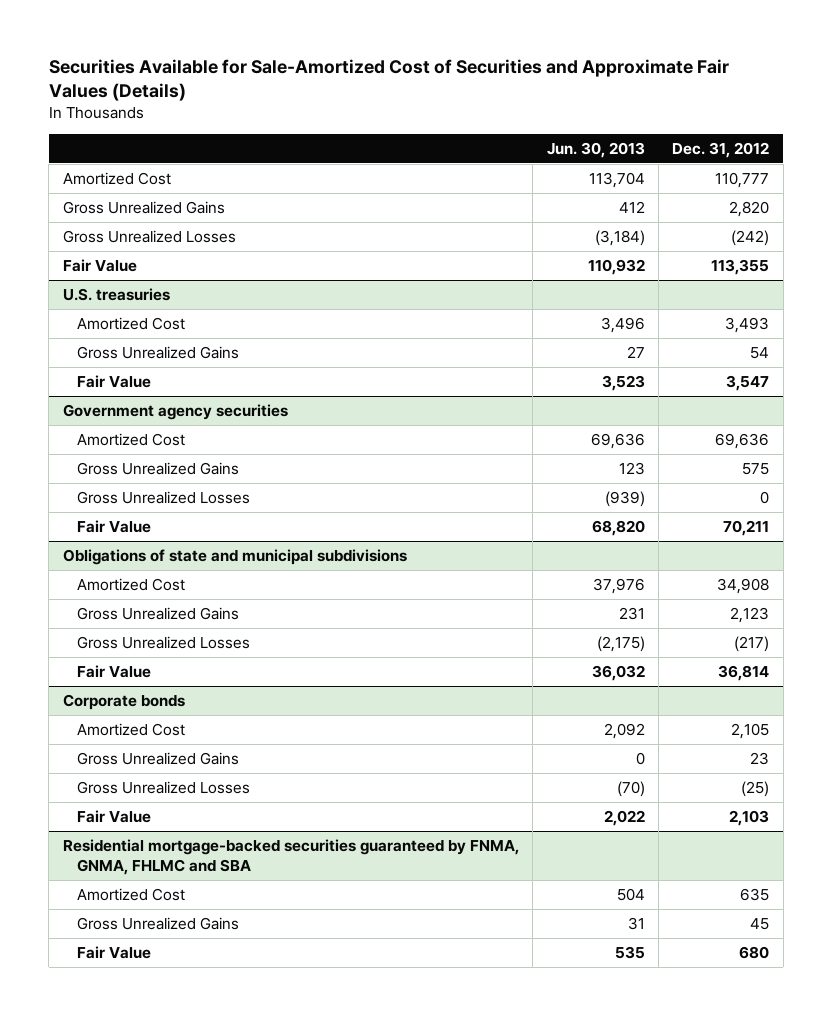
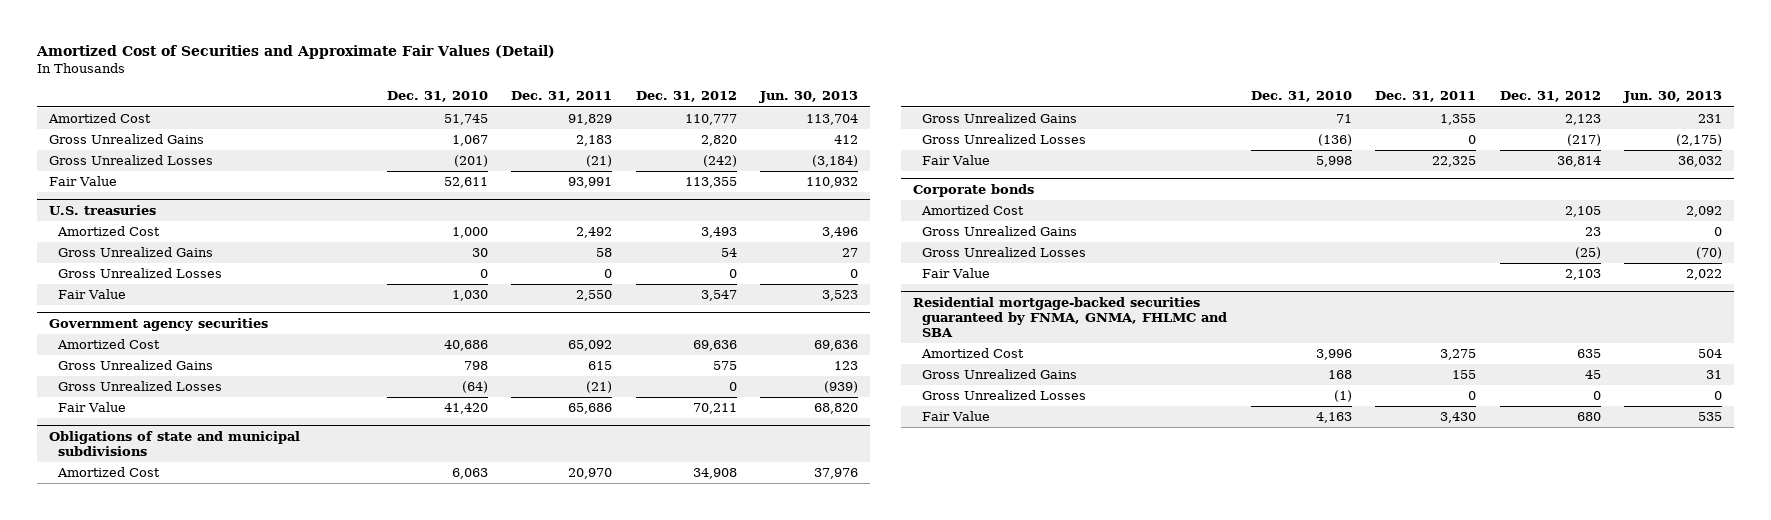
[48,59,729,102] Securities Available for Sale-Amortized Cost of Securities and Approximate Fair Values (Details) -> [35,44,555,59] Amortized Cost of Securities and Approximate Fair Values (Detail)
none -> [386,91,488,103] Dec. 31, 2010
none -> [511,91,613,103] Dec. 31, 2011
none -> [58,268,223,279] Gross Unrealized Losses
none -> [922,390,1087,401] Gross Unrealized Losses

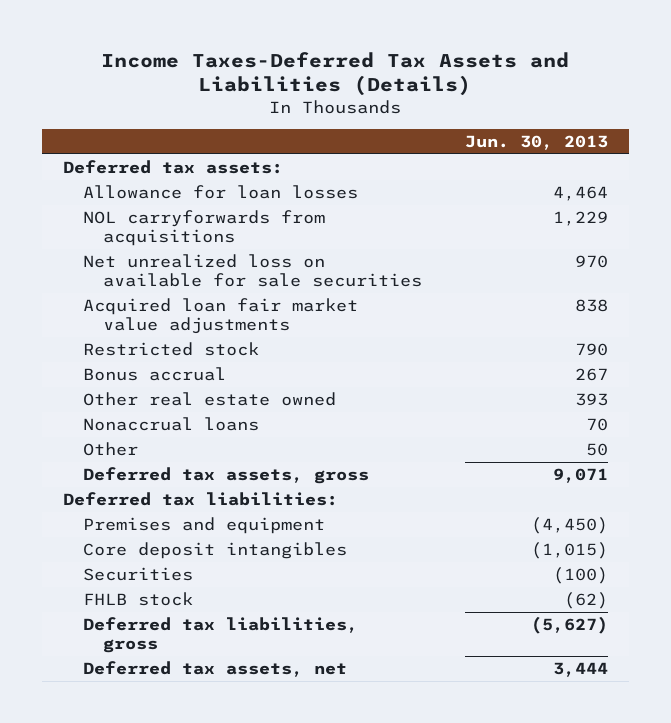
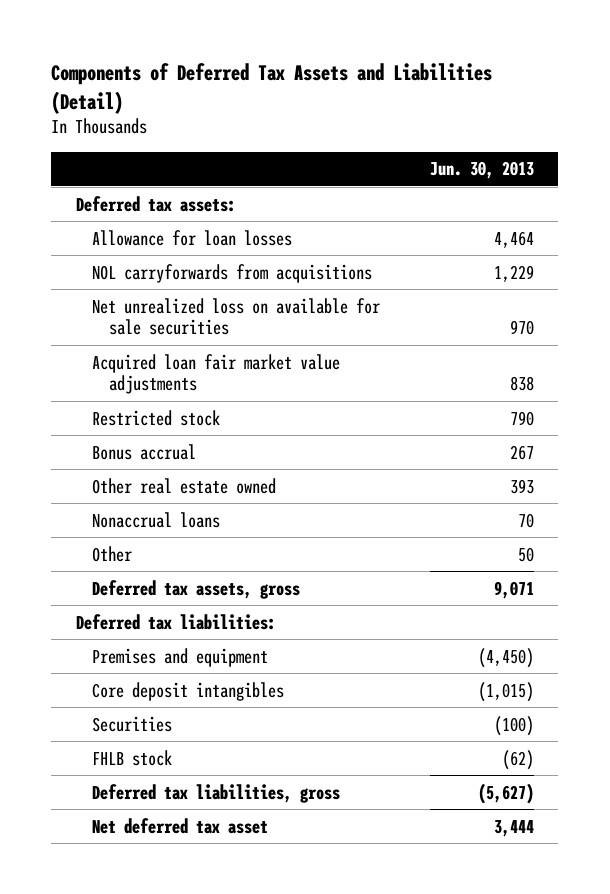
[101,51,570,97] Income Taxes-Deferred Tax Assets and Liabilities (Details) -> [51,62,493,114] Components of Deferred Tax Assets and Liabilities (Detail)
[83,661,348,678] Deferred tax assets, net -> [92,817,269,834] Net deferred tax asset

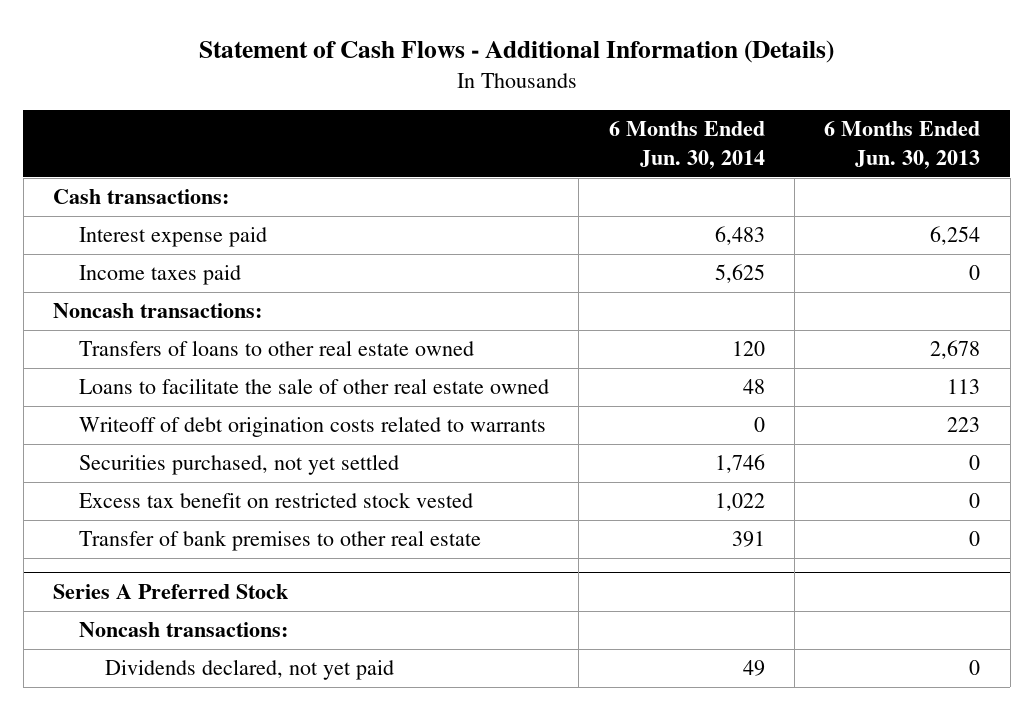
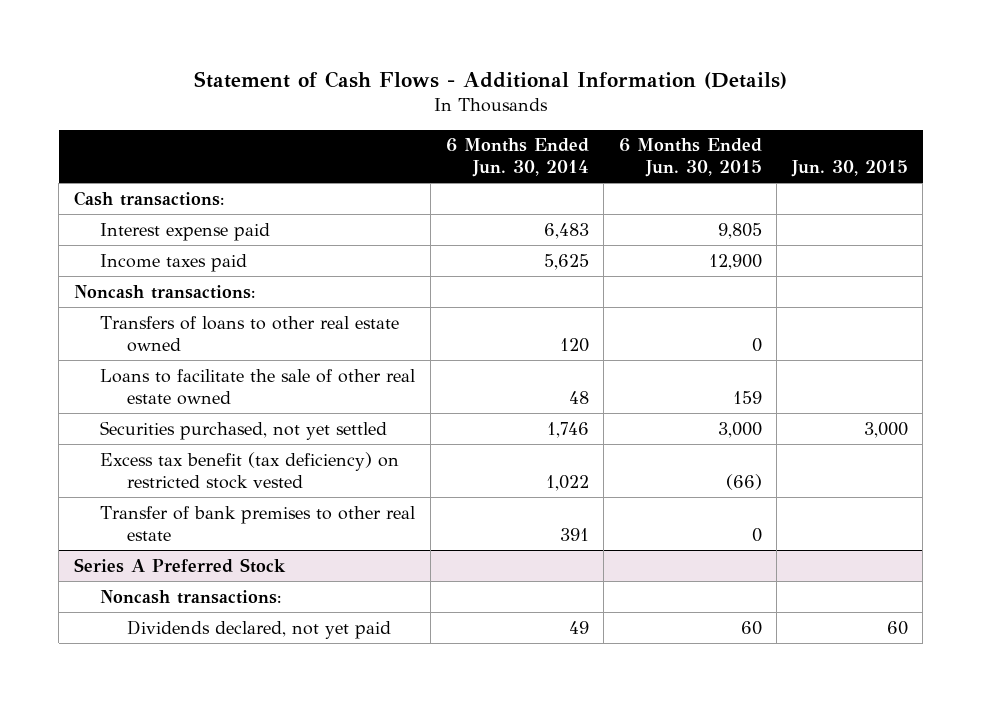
[824,121,981,169] 6 Months Ended Jun. 30, 2013 -> none
none -> [618,138,762,178] 6 Months Ended Jun. 30, 2015
none -> [790,160,908,178] Jun. 30, 2015
[79,416,547,438] Writeoff of debt origination costs related to warrants -> none
[79,492,474,509] Excess tax benefit on restricted stock vested -> [100,451,400,489] Excess tax benefit (tax deficiency) on restricted stock vested

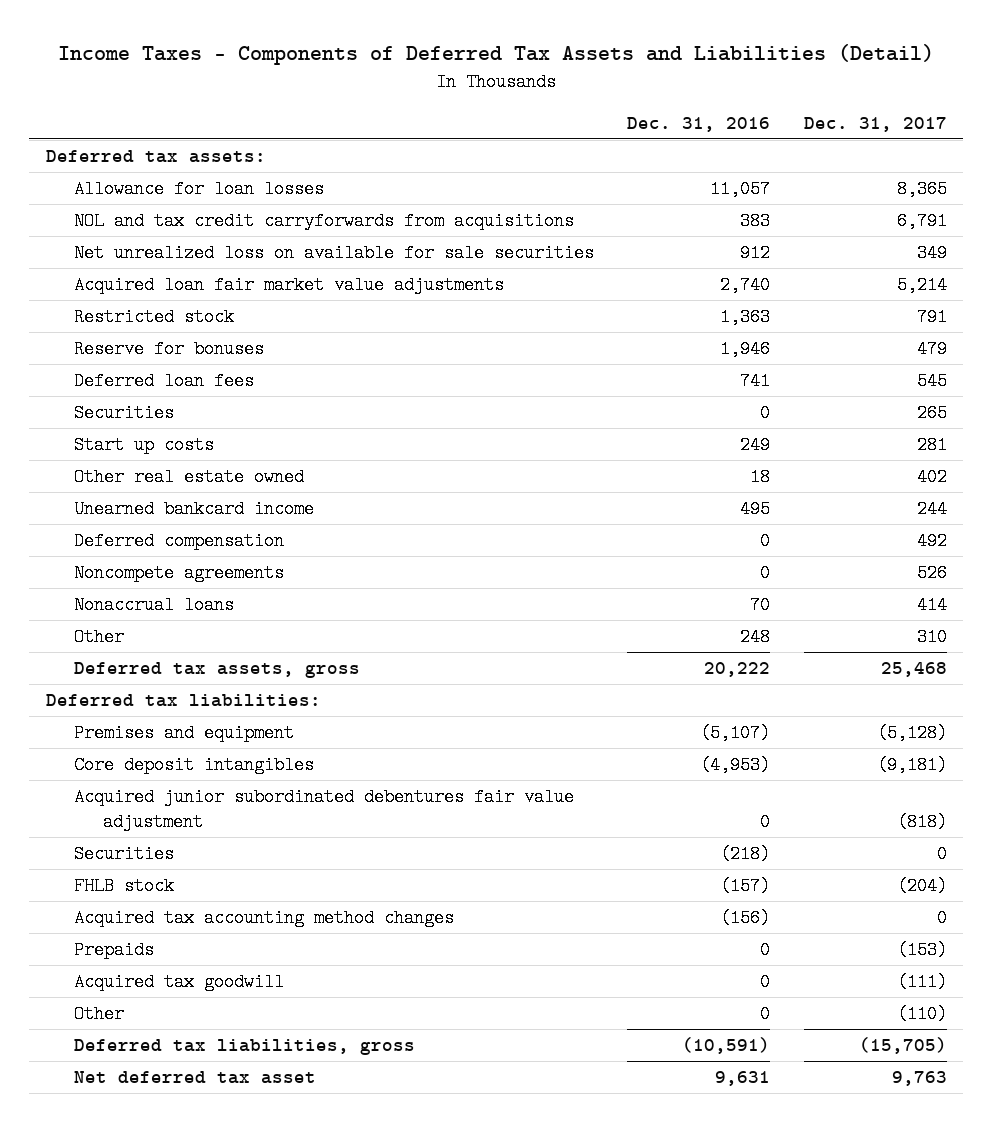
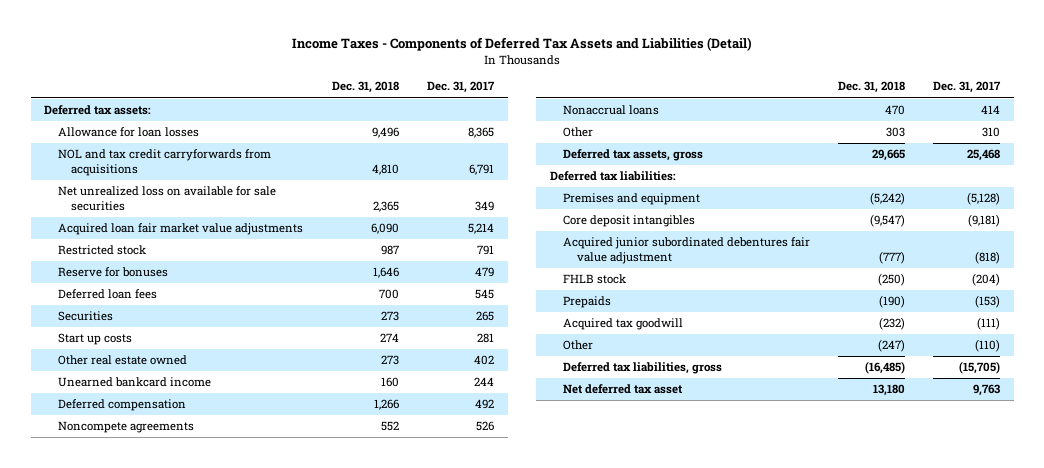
[627,116,771,132] Dec. 31, 2016 -> none
none -> [332,81,400,94] Dec. 31, 2018
[74,845,175,864] Securities -> none
[74,909,455,928] Acquired tax accounting method changes -> none

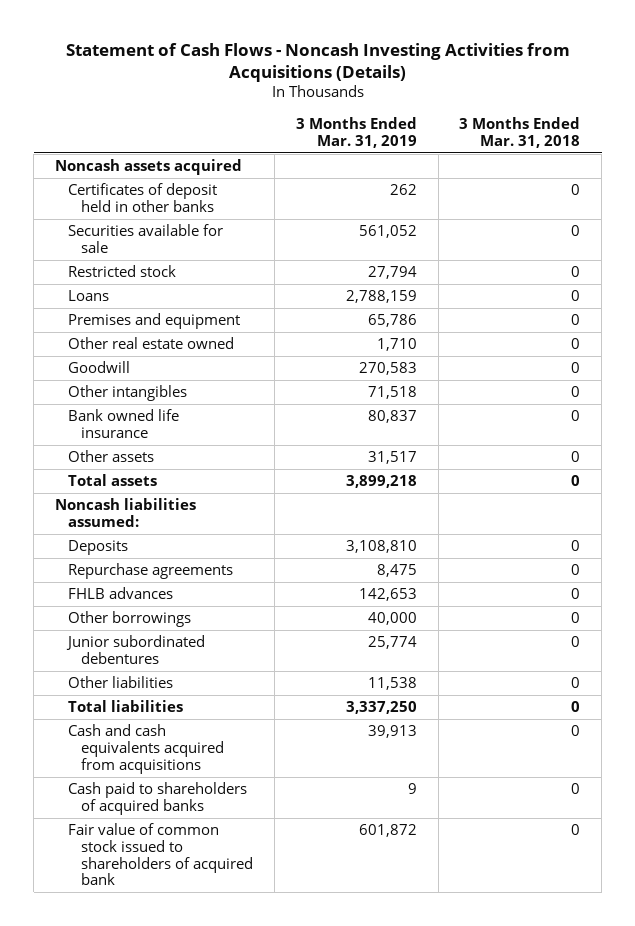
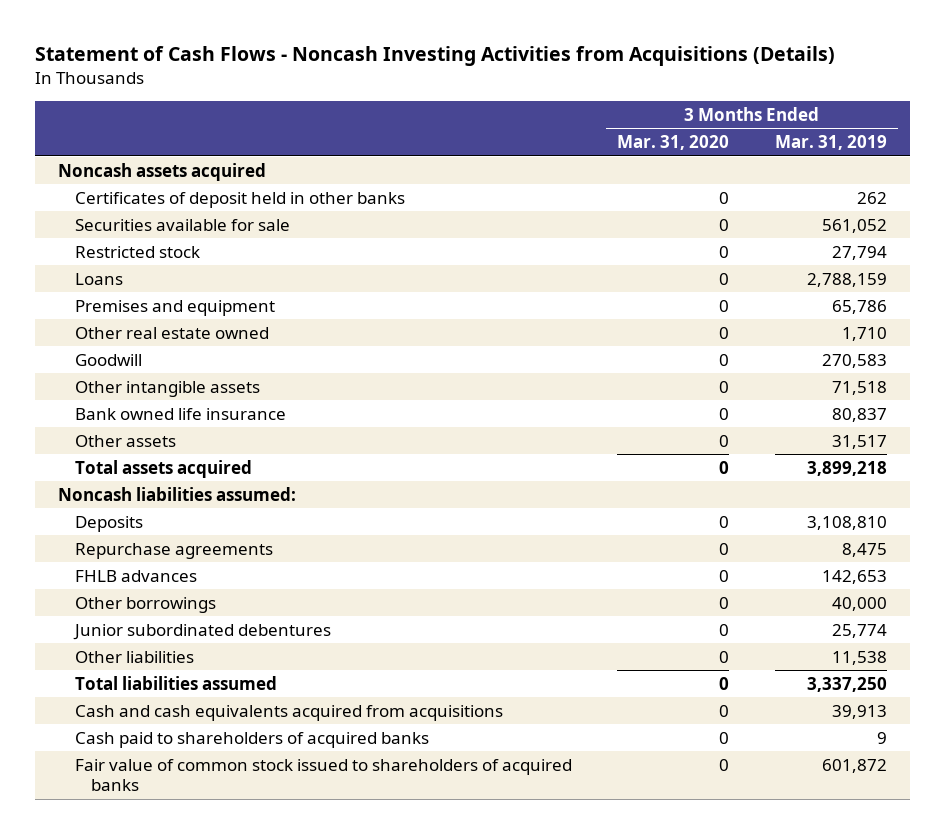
[459,116,581,148] 3 Months Ended Mar. 31, 2018 -> none
none -> [617,135,730,151] Mar. 31, 2020
[68,385,188,402] Other intangibles -> [74,380,260,397] Other intangible assets
[68,474,158,487] Total assets -> [74,459,252,478] Total assets acquired
[68,700,184,713] Total liabilities -> [74,675,277,690] Total liabilities assumed
[68,823,254,886] Fair value of common stock issued to shareholders of acquired bank -> [74,758,572,792] Fair value of common stock issued to shareholders of acquired banks

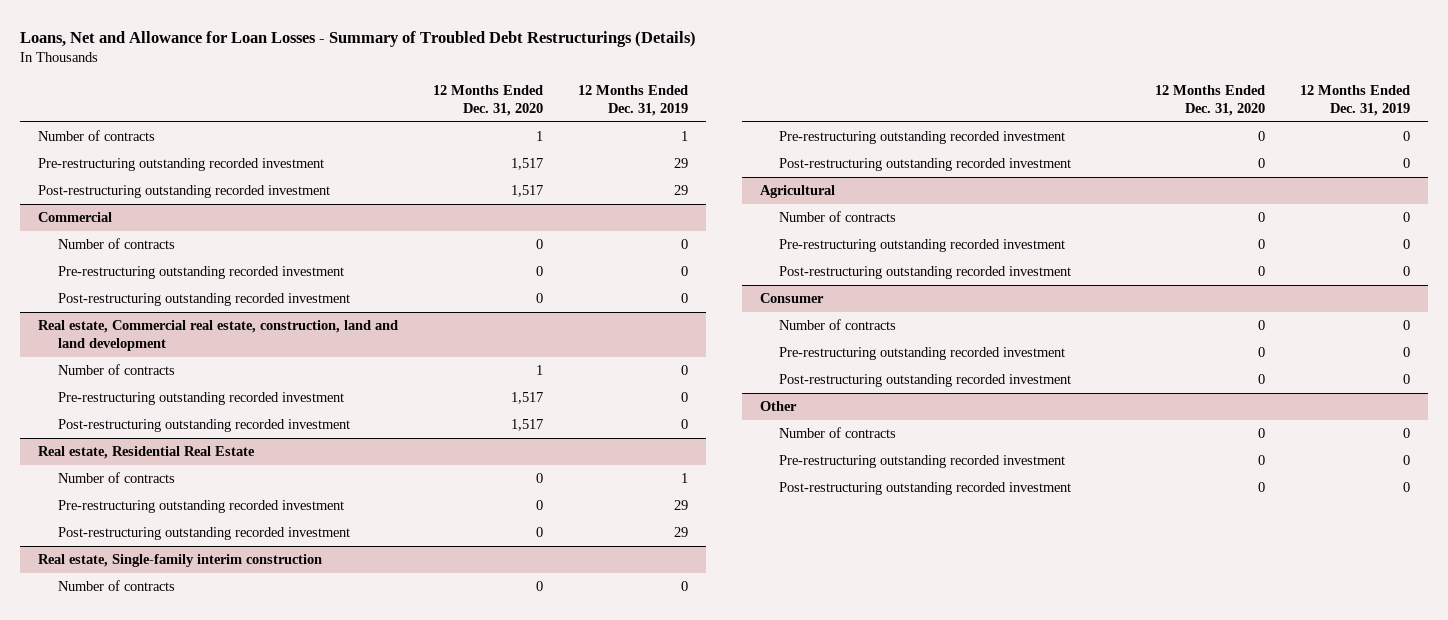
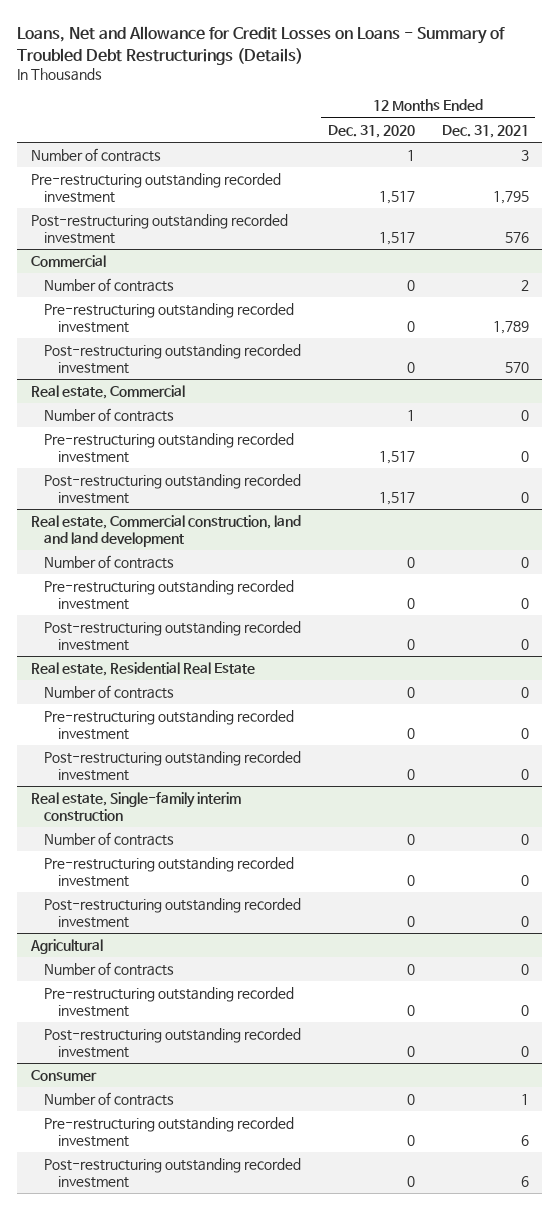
[20,30,697,47] Loans, Net and Allowance for Loan Losses - Summary of Troubled Debt Restructurings (Details) -> [17,25,506,65] Loans, Net and Allowance for Credit Losses on Loans - Summary of Troubled Debt Restructurings (Details)
[578,84,689,116] 12 Months Ended Dec. 31, 2019 -> none
none -> [441,124,529,138] Dec. 31, 2021
[37,320,398,352] Real estate, Commercial real estate, construction, land and land development -> none
none -> [30,385,185,400] Real estate, Commercial
none -> [30,515,301,547] Real estate, Commercial construction, land and land development
none -> [44,555,175,570] Number of contracts
none -> [44,580,295,610] Pre-restructuring outstanding recorded investment
none -> [44,621,302,651] Post-restructuring outstanding recorded investment
[759,401,797,412] Other -> none
[779,427,897,439] Number of contracts -> none
[779,455,1066,469] Pre-restructuring outstanding recorded investment -> none
[779,482,1072,496] Post-restructuring outstanding recorded investment -> none

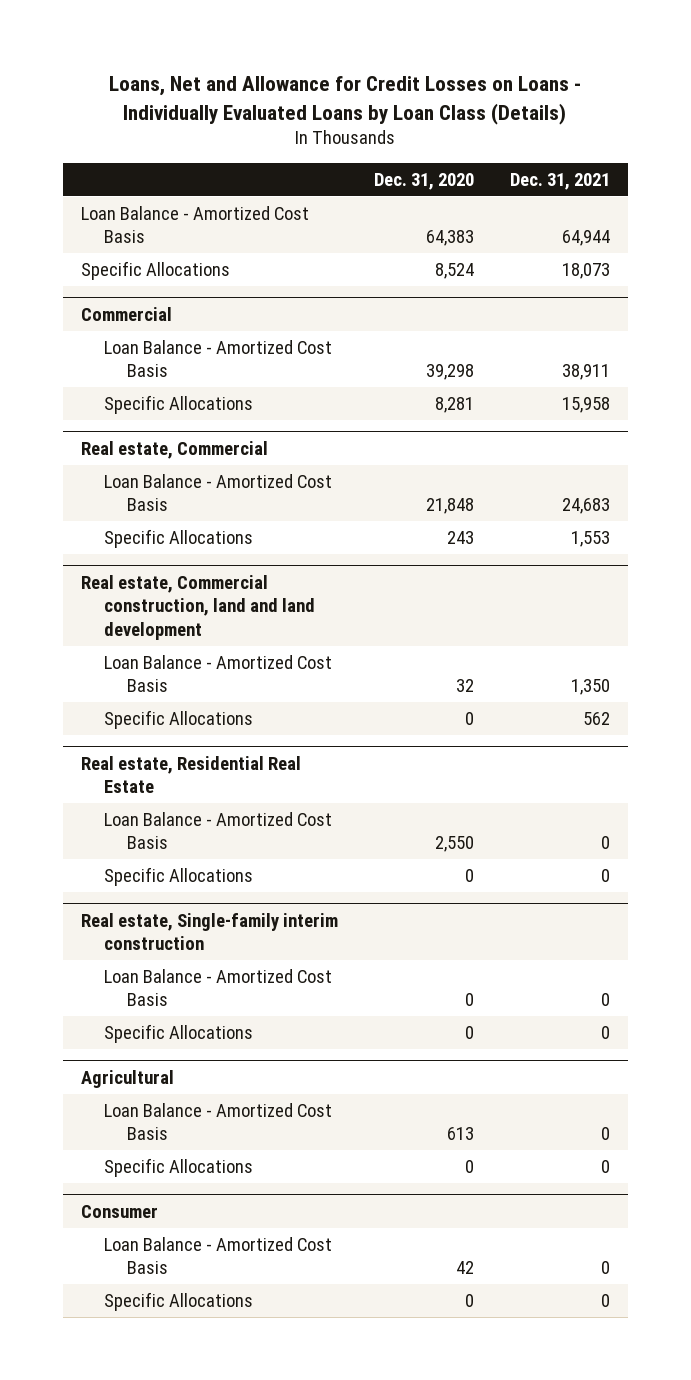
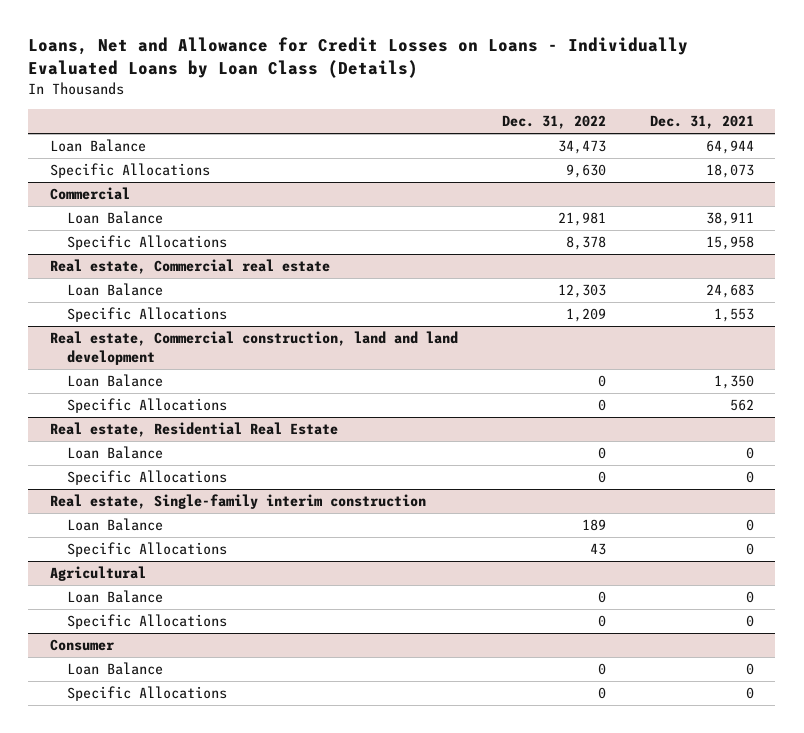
[373,172,474,190] Dec. 31, 2020 -> none
none -> [501,115,606,130] Dec. 31, 2022
[80,205,309,244] Loan Balance - Amortized Cost Basis -> [50,139,147,153] Loan Balance
[103,339,332,378] Loan Balance - Amortized Cost Basis -> [67,211,164,225] Loan Balance
[80,440,268,459] Real estate, Commercial -> [50,259,331,275] Real estate, Commercial real estate
[103,473,332,512] Loan Balance - Amortized Cost Basis -> [67,283,164,297] Loan Balance
[103,654,332,693] Loan Balance - Amortized Cost Basis -> [67,374,164,388] Loan Balance
[103,811,332,850] Loan Balance - Amortized Cost Basis -> [67,446,164,460] Loan Balance
[103,968,332,1007] Loan Balance - Amortized Cost Basis -> [67,518,164,532] Loan Balance
[103,1102,332,1141] Loan Balance - Amortized Cost Basis -> [67,590,164,604] Loan Balance
[103,1236,332,1275] Loan Balance - Amortized Cost Basis -> [67,662,164,676] Loan Balance

